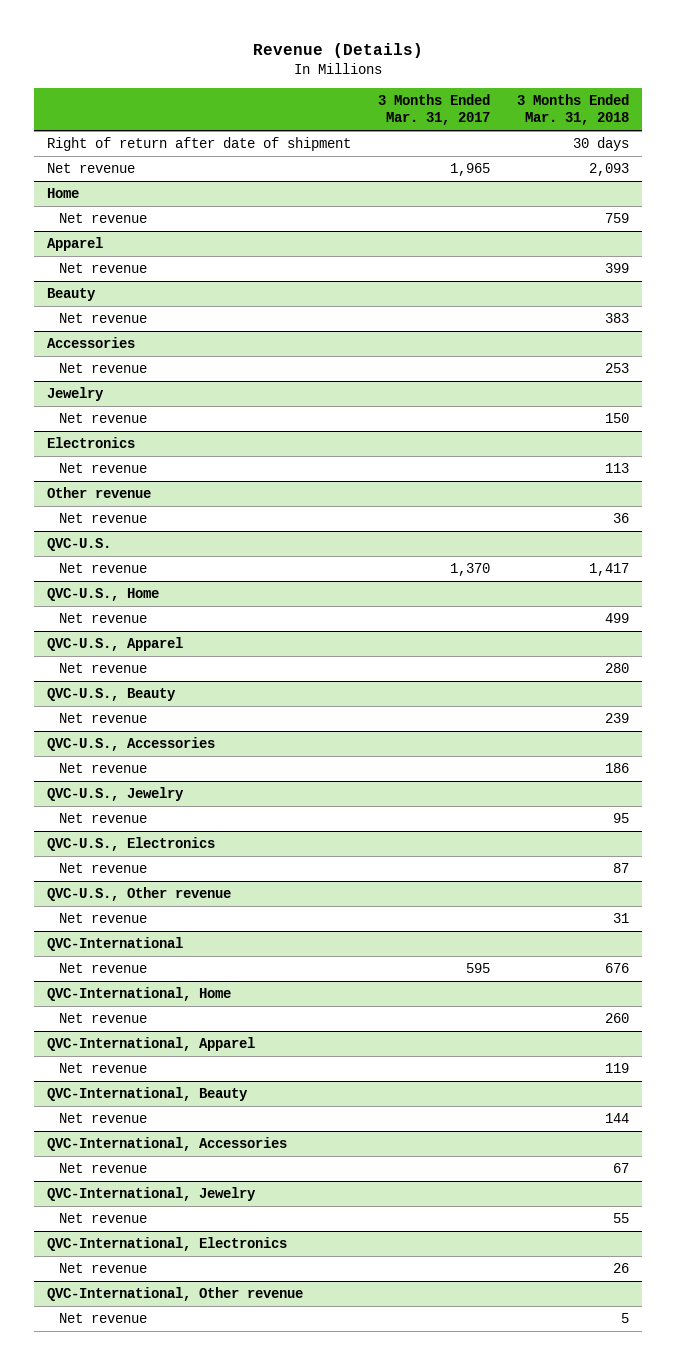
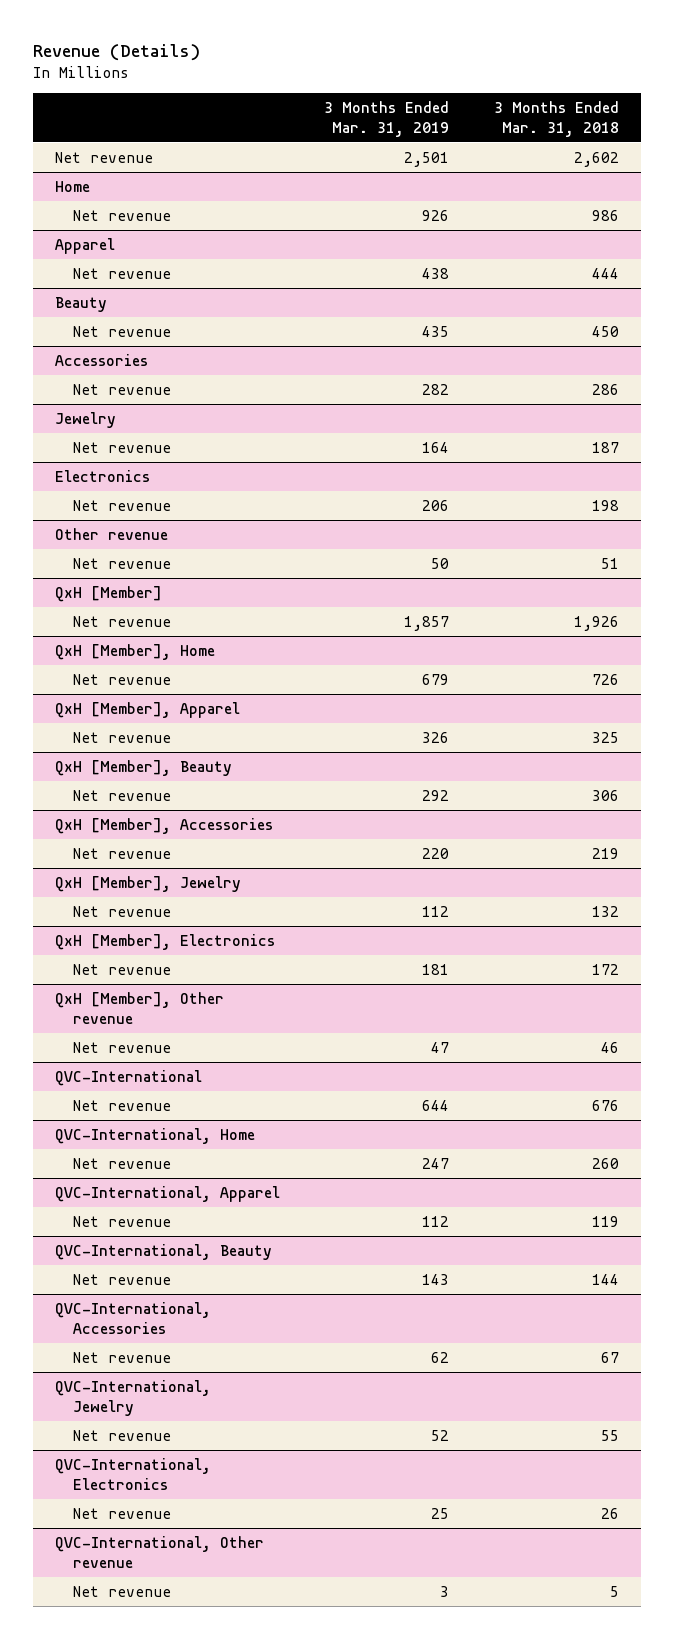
[377,94,490,126] 3 Months Ended Mar. 31, 2017 -> none
none -> [324,100,450,137] 3 Months Ended Mar. 31, 2019
[46,137,351,152] Right of return after date of shipment -> none
[588,163,629,177] 2,093 -> [573,151,619,167] 2,602
[604,213,629,224] 759 -> [591,209,619,221] 986
[604,263,629,274] 399 -> [591,267,619,279] 444
[604,313,629,324] 383 -> [591,325,619,337] 450
[604,363,629,374] 253 -> [591,383,619,395] 286
[604,413,629,424] 150 -> [591,441,619,453] 187
[604,463,629,474] 113 -> [591,499,619,511] 198
[46,538,111,552] QVC-U.S. -> none
[46,588,159,602] QVC-U.S., Home -> none
[46,637,183,652] QVC-U.S., Apparel -> none
[46,688,176,702] QVC-U.S., Beauty -> none
[46,737,215,752] QVC-U.S., Accessories -> none
[46,787,184,802] QVC-U.S., Jewelry -> none
[46,837,215,852] QVC-U.S., Electronics -> none
[46,887,231,902] QVC-U.S., Other revenue -> none
[612,513,629,524] 36 -> [600,557,619,569] 51
none -> [54,585,162,602] QxH [Member]
[588,563,629,577] 1,417 -> [573,615,619,631] 1,926
none -> [54,643,215,660] QxH [Member], Home
[604,613,629,624] 499 -> [591,673,619,685] 726
none -> [54,701,240,718] QxH [Member], Apparel
[604,663,629,674] 280 -> [591,731,619,743] 325
none -> [54,759,232,776] QxH [Member], Beauty
[604,713,629,724] 239 -> [591,789,619,801] 306
none -> [54,817,273,834] QxH [Member], Accessories
[604,763,629,774] 186 -> [591,847,619,859] 219
none -> [54,875,241,892] QxH [Member], Jewelry
[612,813,629,824] 95 -> [591,905,619,917] 132
none -> [54,933,275,950] QxH [Member], Electronics
[612,863,629,874] 87 -> [591,963,619,975] 172
none -> [54,991,224,1024] QxH [Member], Other revenue
[612,913,629,924] 31 -> [600,1041,619,1053] 46

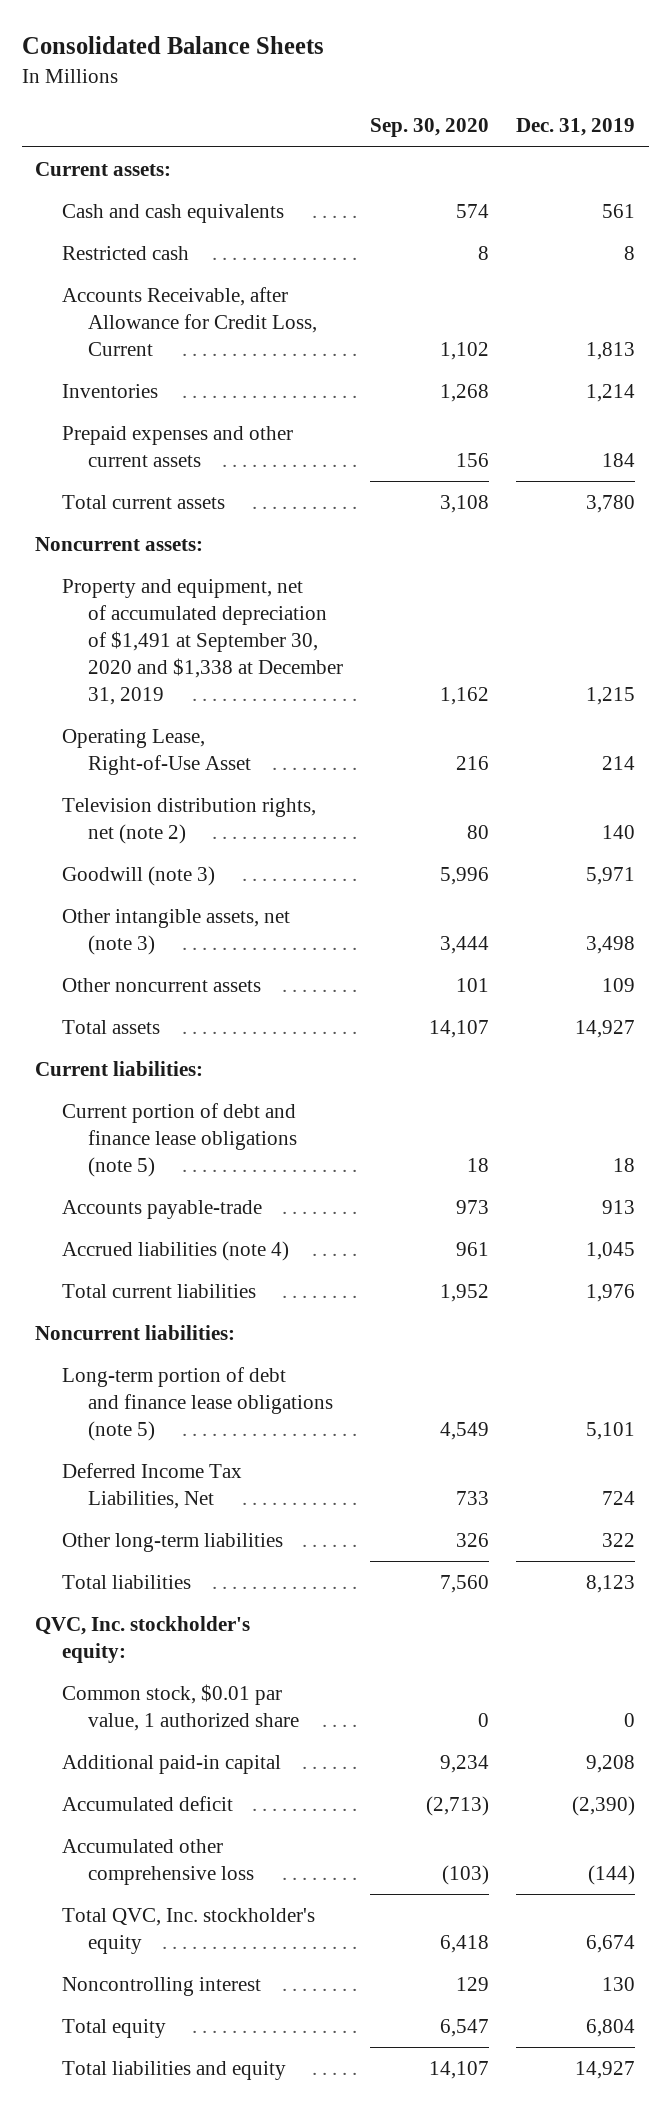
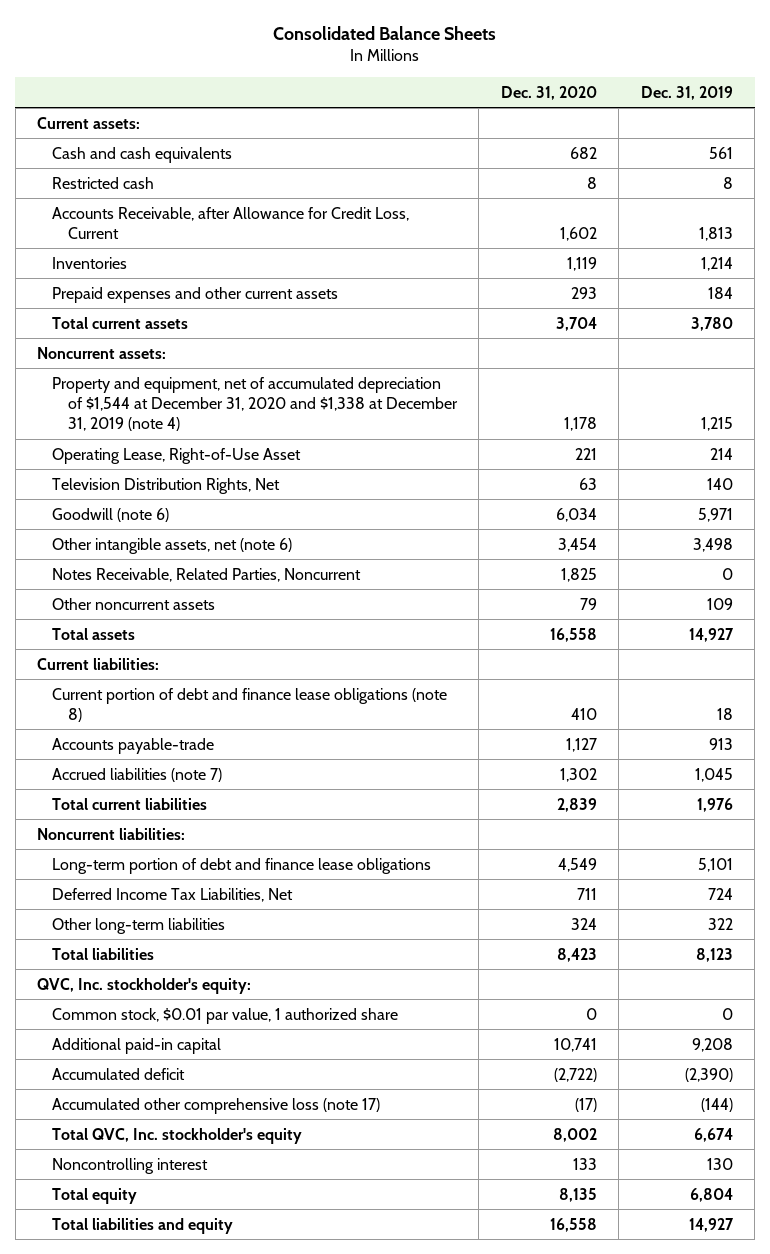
[370,118,490,138] Sep. 30, 2020 -> none
none -> [500,85,597,100] Dec. 31, 2020
[61,578,343,705] Property and equipment, net of accumulated depreciation of $1,491 at September 30, 2020 and $1,338 at December 31, 2019 -> [52,376,458,432] Property and equipment, net of accumulated depreciation of $1,544 at December 31, 2020 and $1,338 at December 31, 2019 (note 4)
[61,797,316,844] Television distribution rights, net (note 2) -> [52,477,281,494] Television Distribution Rights, Net
[61,865,215,886] Goodwill (note 3) -> [52,507,170,522] Goodwill (note 6)
[61,908,290,955] Other intangible assets, net (note 3) -> [52,537,293,554] Other intangible assets, net (note 6)
none -> [52,567,362,582] Notes Receivable, Related Parties, Noncurrent
[61,1102,297,1177] Current portion of debt and finance lease obligations (note 5) -> [52,687,448,722] Current portion of debt and finance lease obligations (note 8)
[61,1240,289,1261] Accrued liabilities (note 4) -> [52,767,223,782] Accrued liabilities (note 7)
[61,1366,333,1441] Long-term portion of debt and finance lease obligations (note 5) -> [52,857,432,874] Long-term portion of debt and finance lease obligations
[61,1838,254,1885] Accumulated other comprehensive loss -> [52,1097,381,1114] Accumulated other comprehensive loss (note 17)

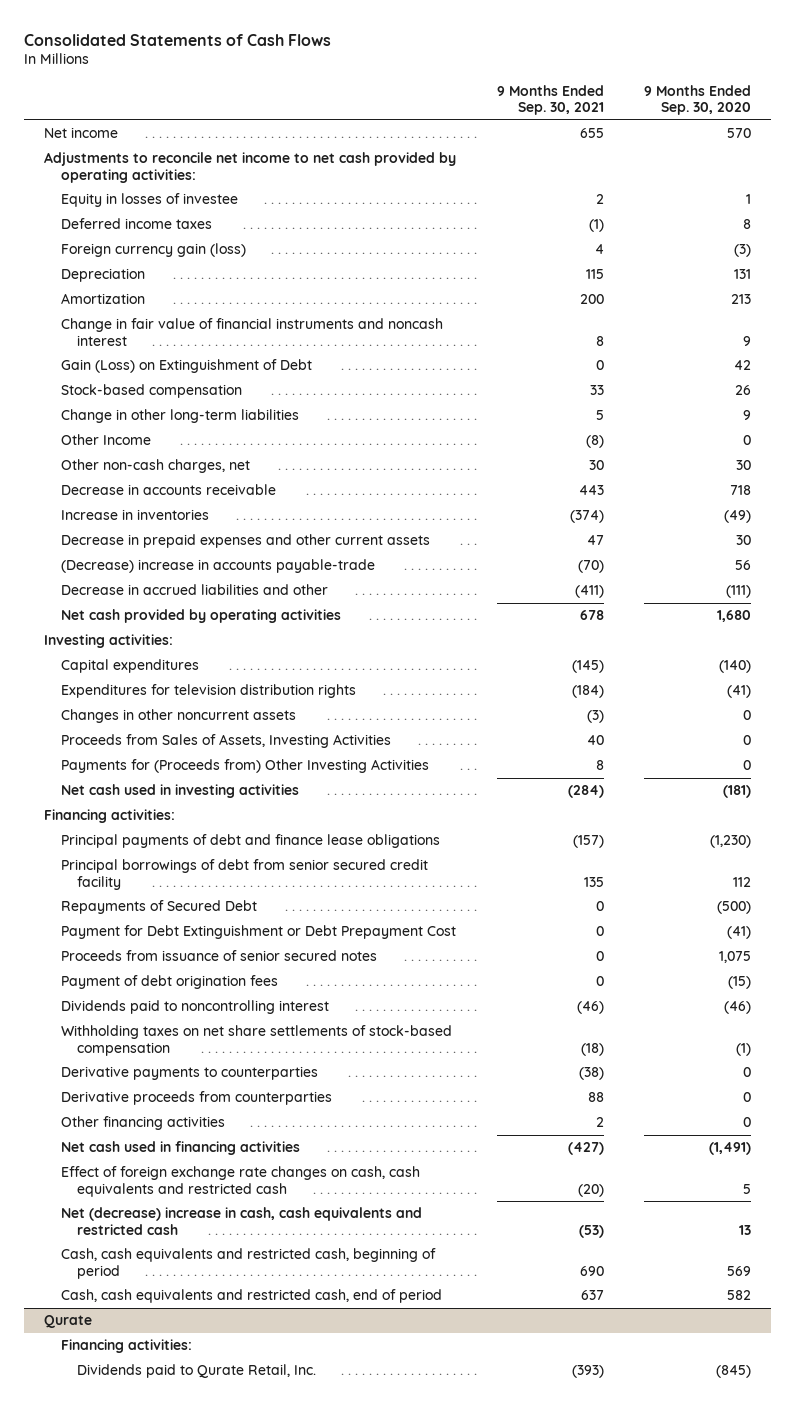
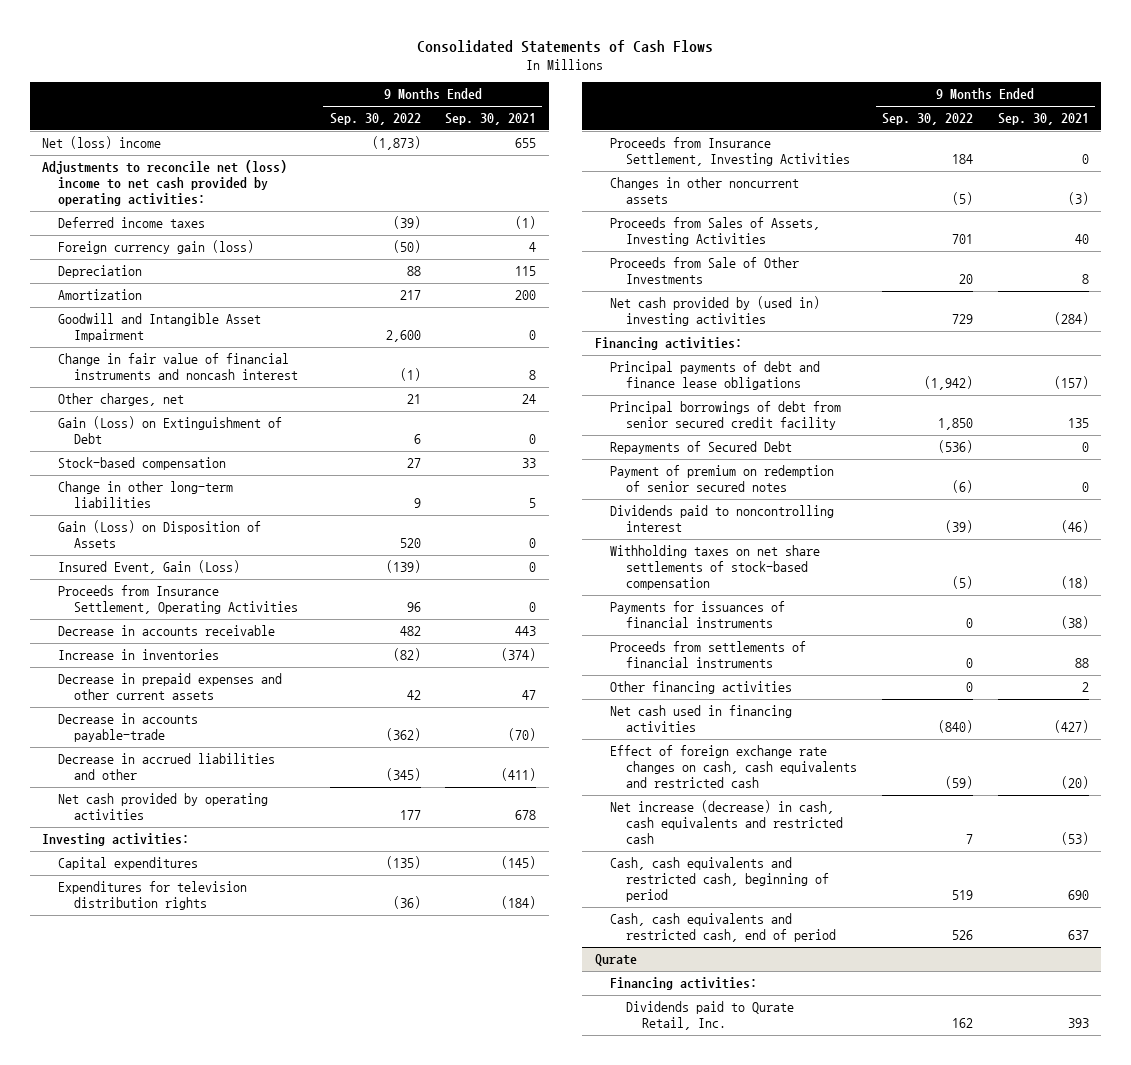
[643,84,751,116] 9 Months Ended Sep. 30, 2020 -> none
none -> [329,113,421,126] Sep. 30, 2022
[60,193,238,208] Equity in losses of investee -> none
[44,127,119,139] Net income -> [42,136,162,150] Net (loss) income
[44,152,457,183] Adjustments to reconcile net income to net cash provided by operating activities: -> [42,160,288,207] Adjustments to reconcile net (loss) income to net cash provided by operating activities:
none -> [58,313,262,343] Goodwill and Intangible Asset Impairment
none -> [58,393,185,407] Other charges, net
[60,434,151,446] Other Income -> none
[60,459,250,474] Other non-cash charges, net -> none
none -> [58,520,262,549] Gain (Loss) on Disposition of Assets
none -> [58,560,241,575] Insured Event, Gain (Loss)
none -> [58,585,298,615] Proceeds from Insurance Settlement, Operating Activities
[60,559,375,574] (Decrease) increase in accounts payable-trade -> [58,713,199,743] Decrease in accounts payable-trade
none -> [610,137,851,167] Proceeds from Insurance Settlement, Investing Activities
[60,759,429,774] Payments for (Proceeds from) Other Investing Activities -> none
none -> [610,257,800,285] Proceeds from Sale of Other Investments
[60,784,299,799] Net cash used in investing activities -> [610,296,821,327] Net cash provided by (used in) investing activities
[60,950,377,962] Proceeds from issuance of senior secured notes -> none
[60,975,278,990] Payment of debt origination fees -> none
[60,925,456,940] Payment for Debt Extinguishment or Debt Prepayment Cost -> [610,465,835,493] Payment of premium on redemption of senior secured notes
[60,1066,318,1081] Derivative payments to counterparties -> [610,601,786,629] Payments for issuances of financial instruments
[60,1091,332,1106] Derivative proceeds from counterparties -> [610,641,807,669] Proceeds from settlements of financial instruments
[60,1207,422,1235] Net (decrease) increase in cash, cash equivalents and restricted cash -> [610,800,844,845] Net increase (decrease) in cash, cash equivalents and restricted cash
[571,1365,604,1379] (393) -> [1067,1018,1089,1029] 393

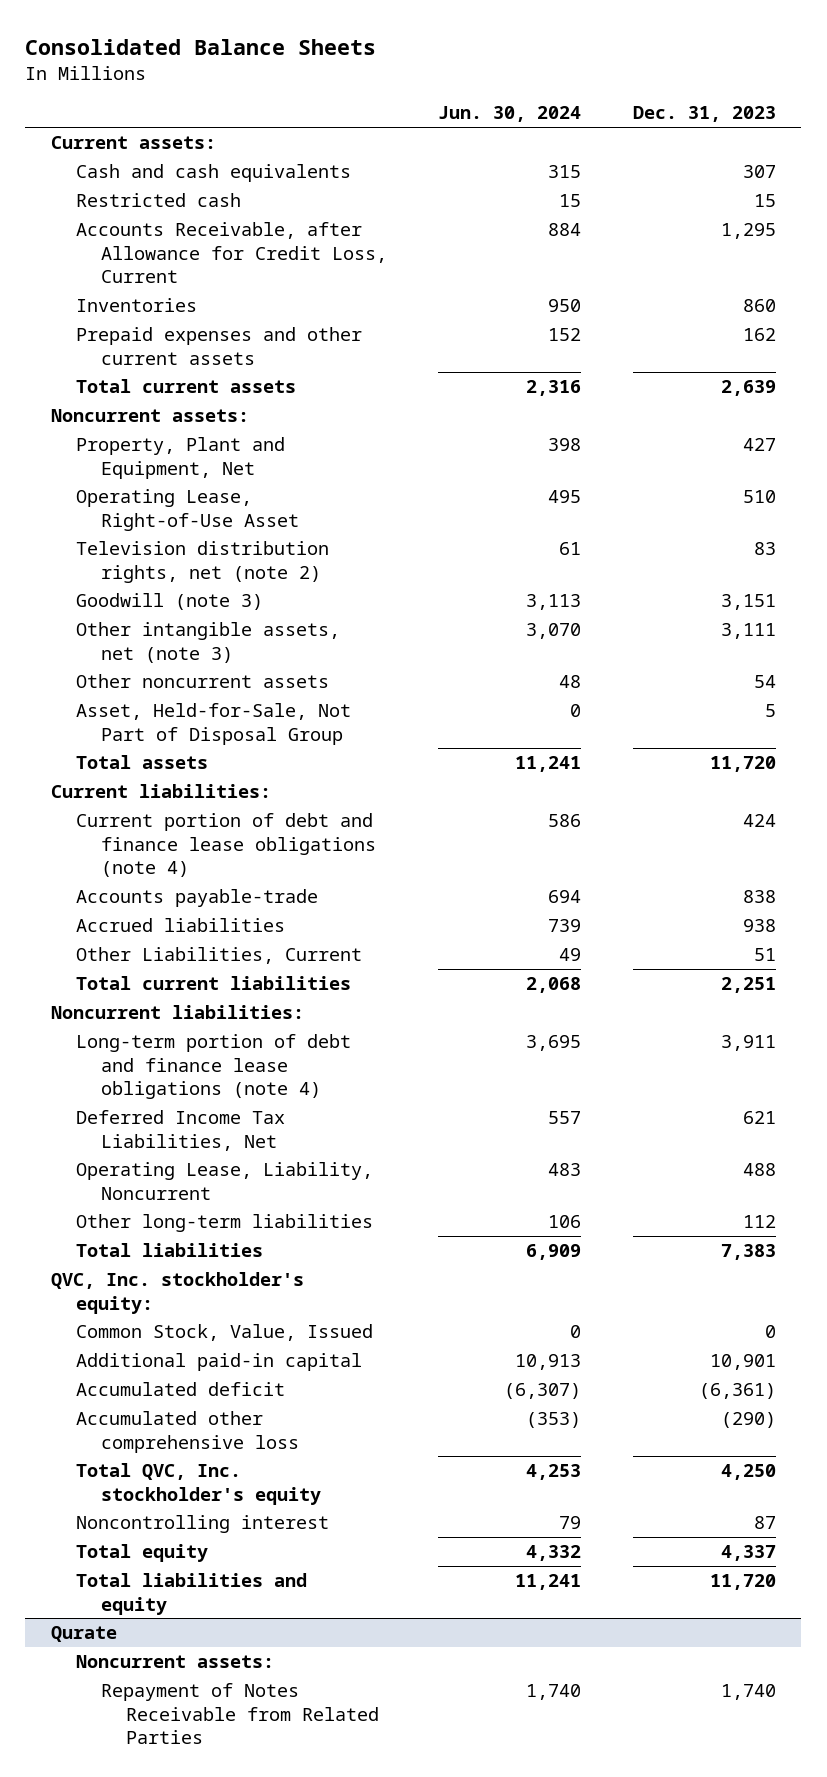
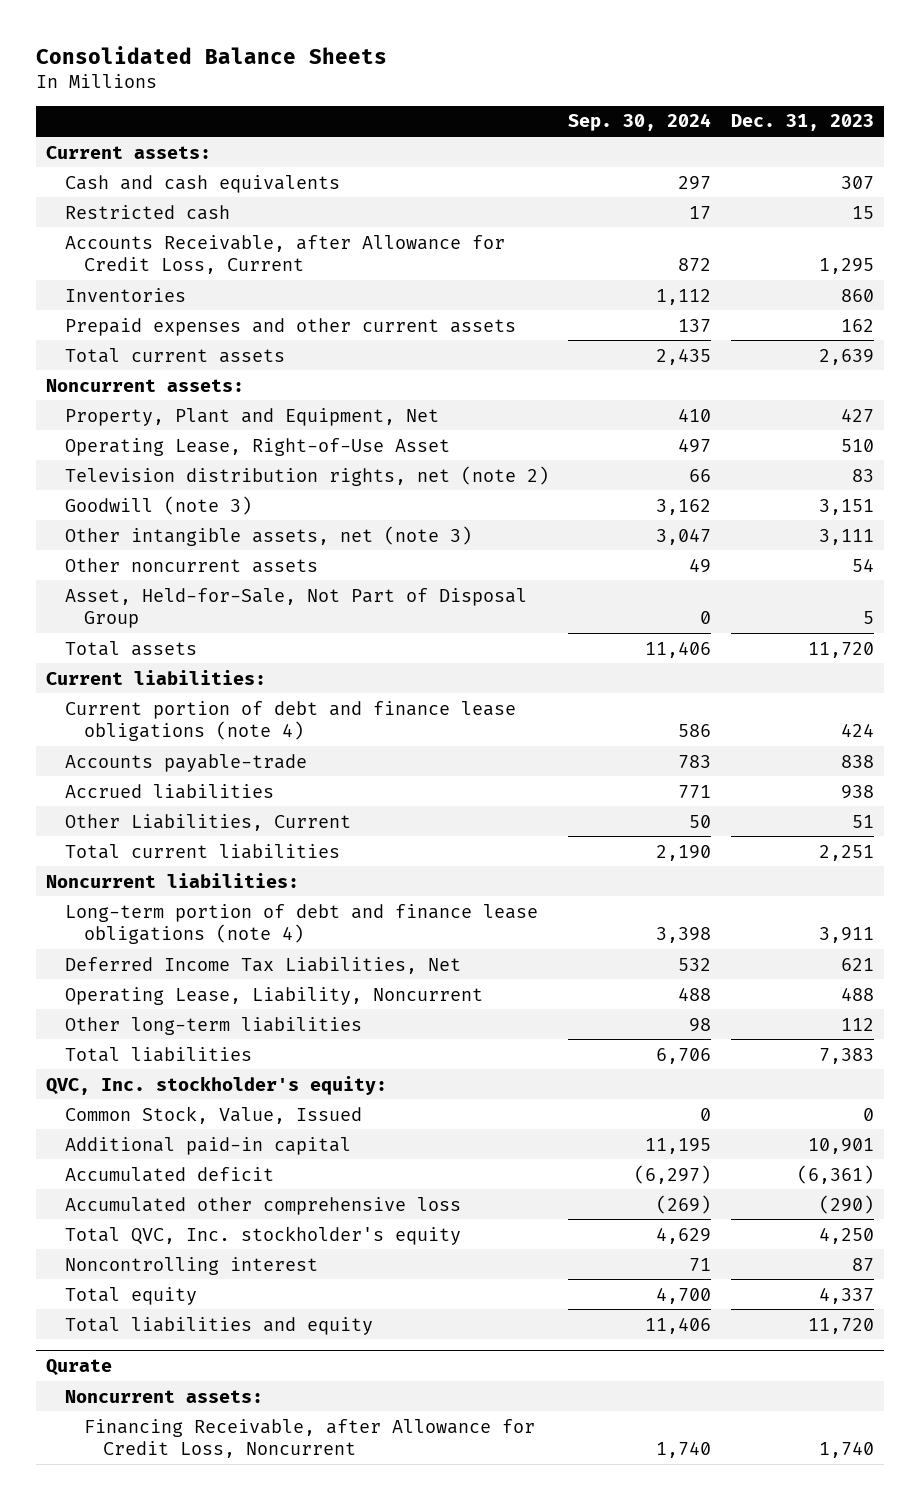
[438,106,582,123] Jun. 30, 2024 -> none
none -> [568,113,712,132] Sep. 30, 2024
[101,1683,380,1745] Repayment of Notes Receivable from Related Parties -> [83,1418,535,1458] Financing Receivable, after Allowance for Credit Loss, Noncurrent

